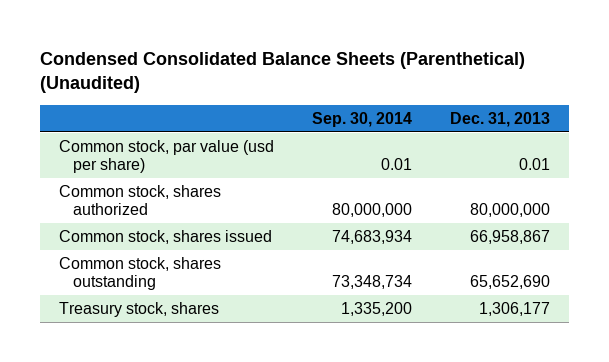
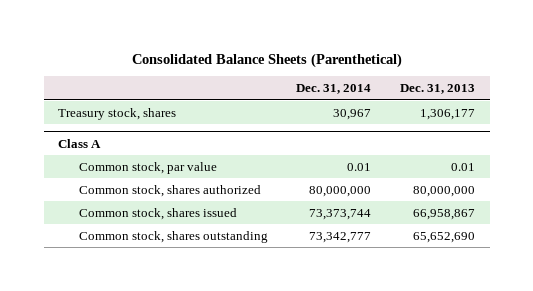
[40,51,526,94] Condensed Consolidated Balance Sheets (Parenthetical) (Unaudited) -> [131,52,402,68] Consolidated Balance Sheets (Parenthetical)
[312,111,413,127] Sep. 30, 2014 -> none
none -> [296,84,372,95] Dec. 31, 2014
[59,301,220,317] Treasury stock, shares -> [58,107,177,120] Treasury stock, shares
none -> [58,138,102,148] Class A
[59,139,275,174] Common stock, par value (usd per share) -> [78,161,217,174] Common stock, par value

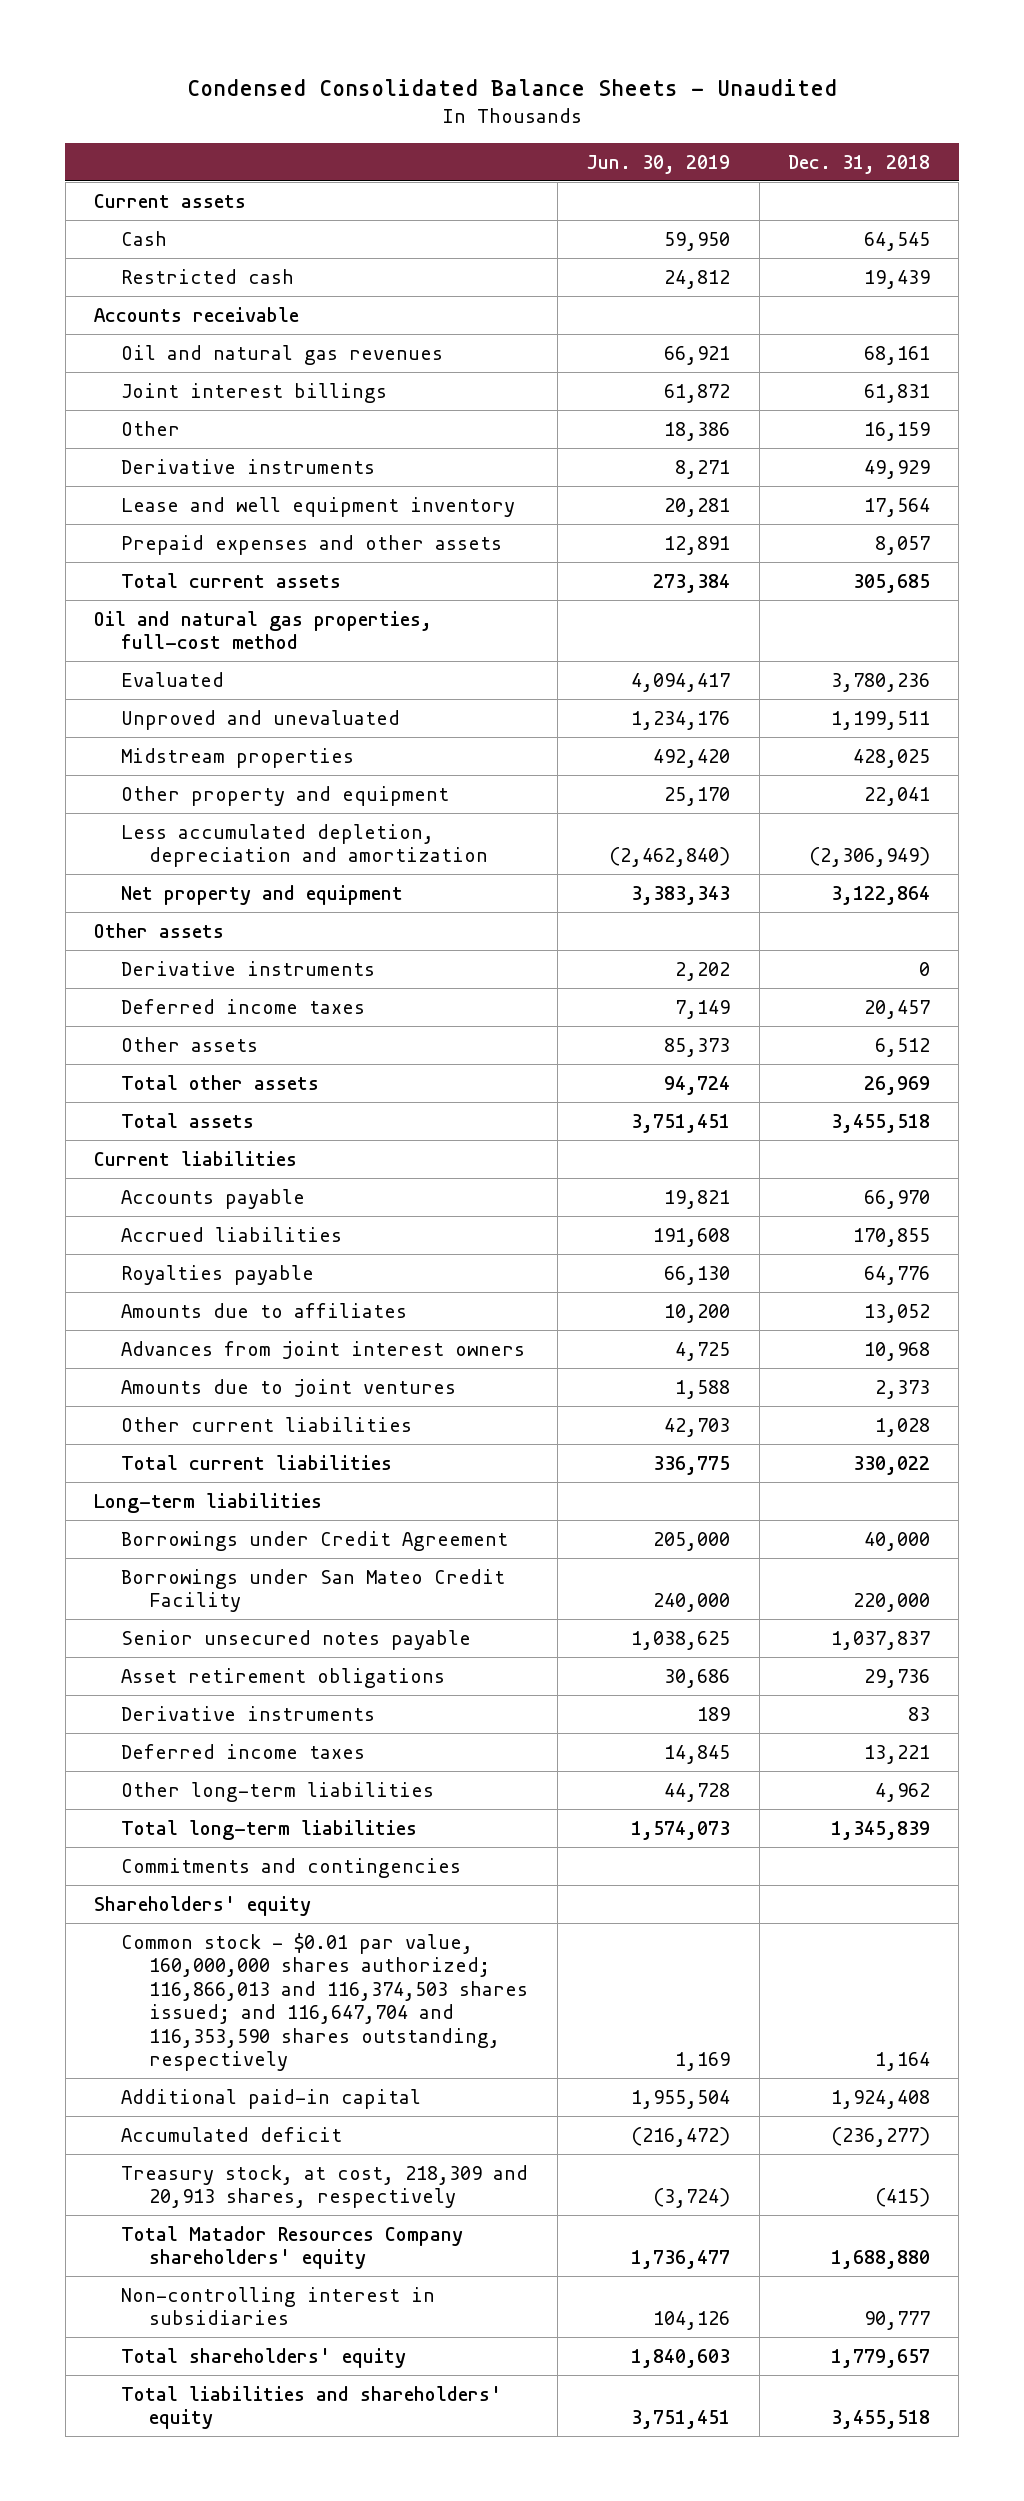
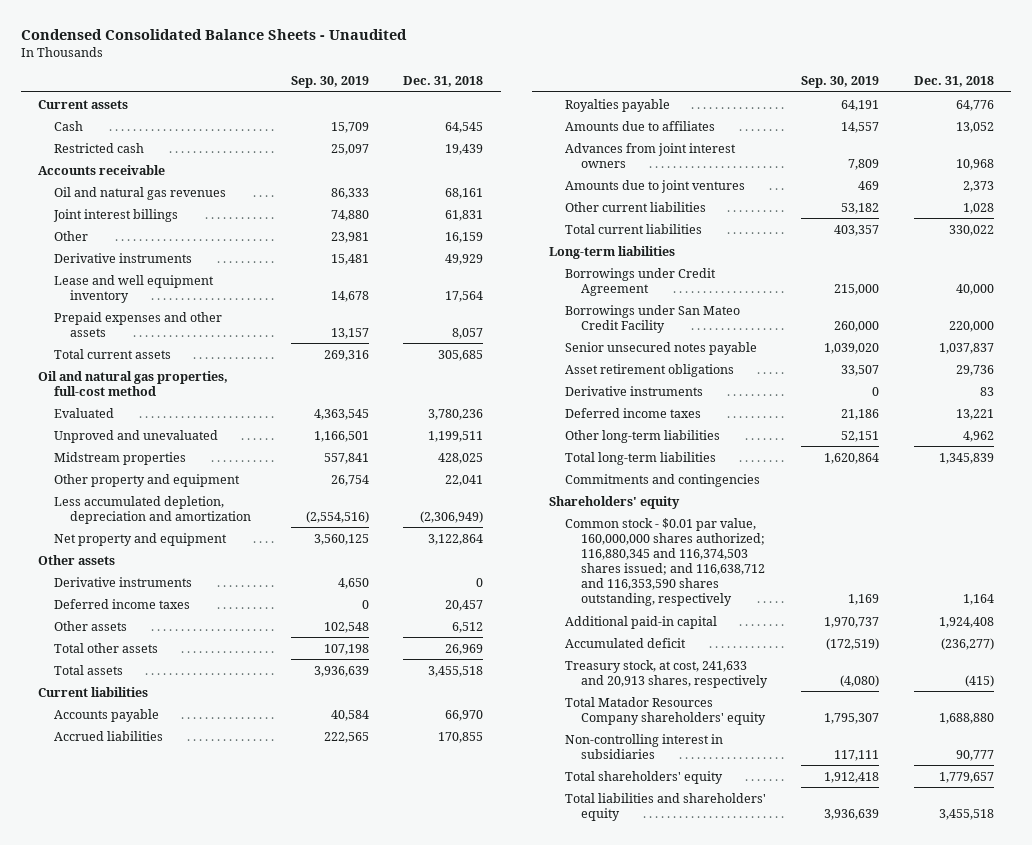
[586,154,731,174] Jun. 30, 2019 -> none
none -> [290,76,369,89] Sep. 30, 2019
[121,1932,529,2072] Common stock - $0.01 par value, 160,000,000 shares authorized; 116,866,013 and 116,374,503 shares issued; and 116,647,704 and 116,353,590 shares outstanding, respectively -> [564,517,765,606] Common stock - $0.01 par value, 160,000,000 shares authorized; 116,880,345 and 116,374,503 shares issued; and 116,638,712 and 116,353,590 shares outstanding, respectively
[121,2164,529,2209] Treasury stock, at cost, 218,309 and 20,913 shares, respectively -> [564,659,768,688] Treasury stock, at cost, 241,633 and 20,913 shares, respectively

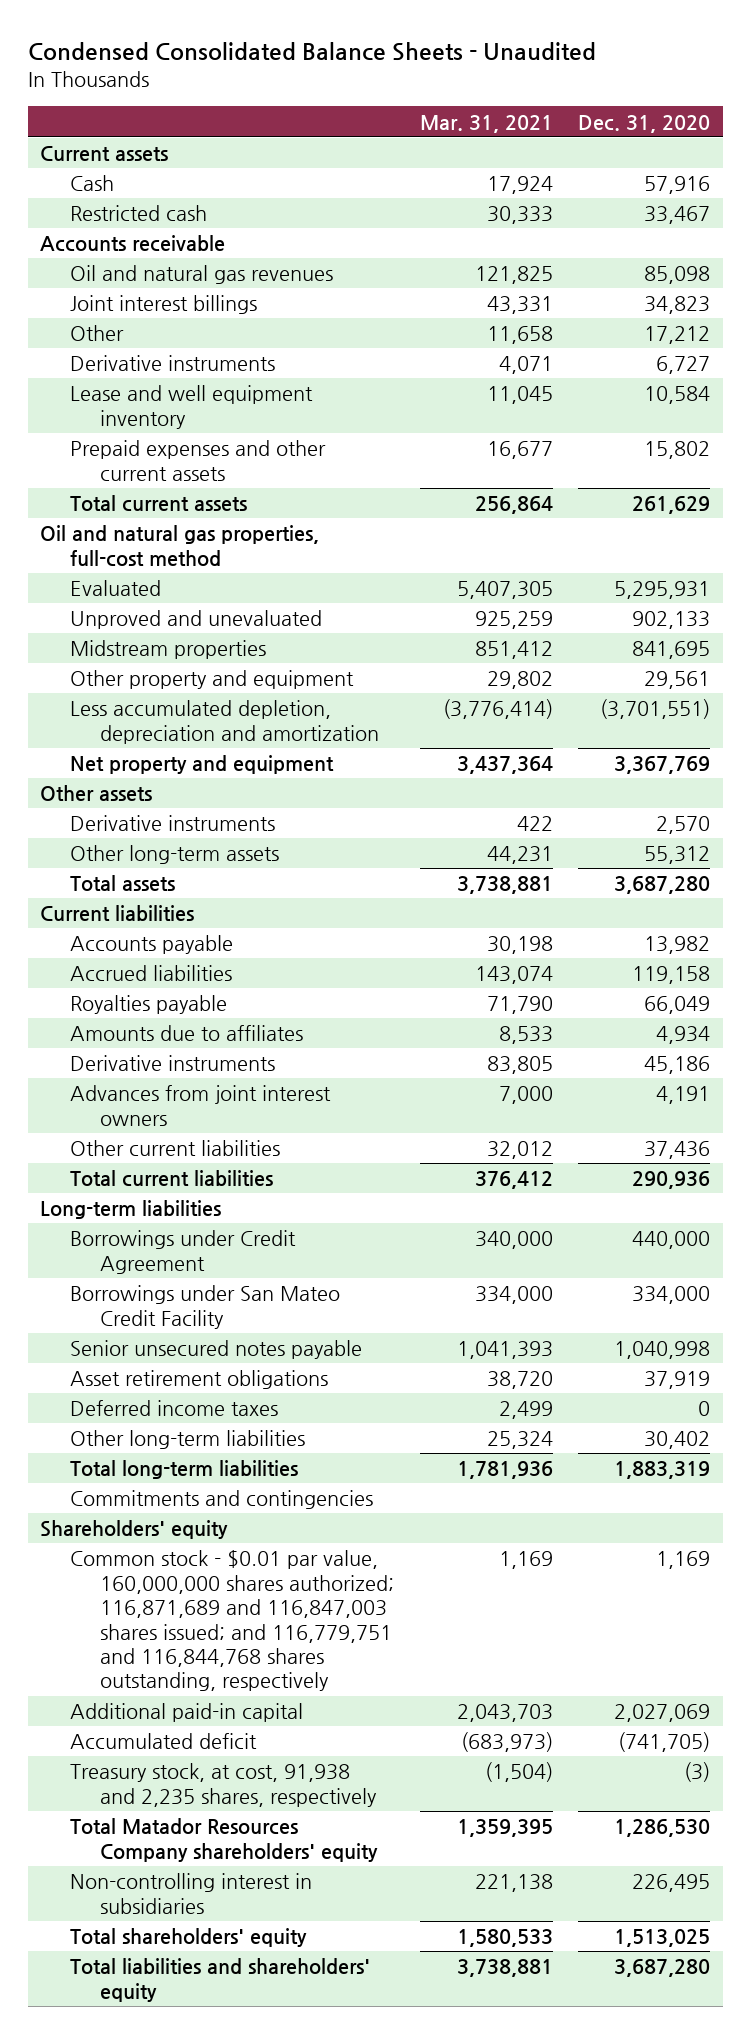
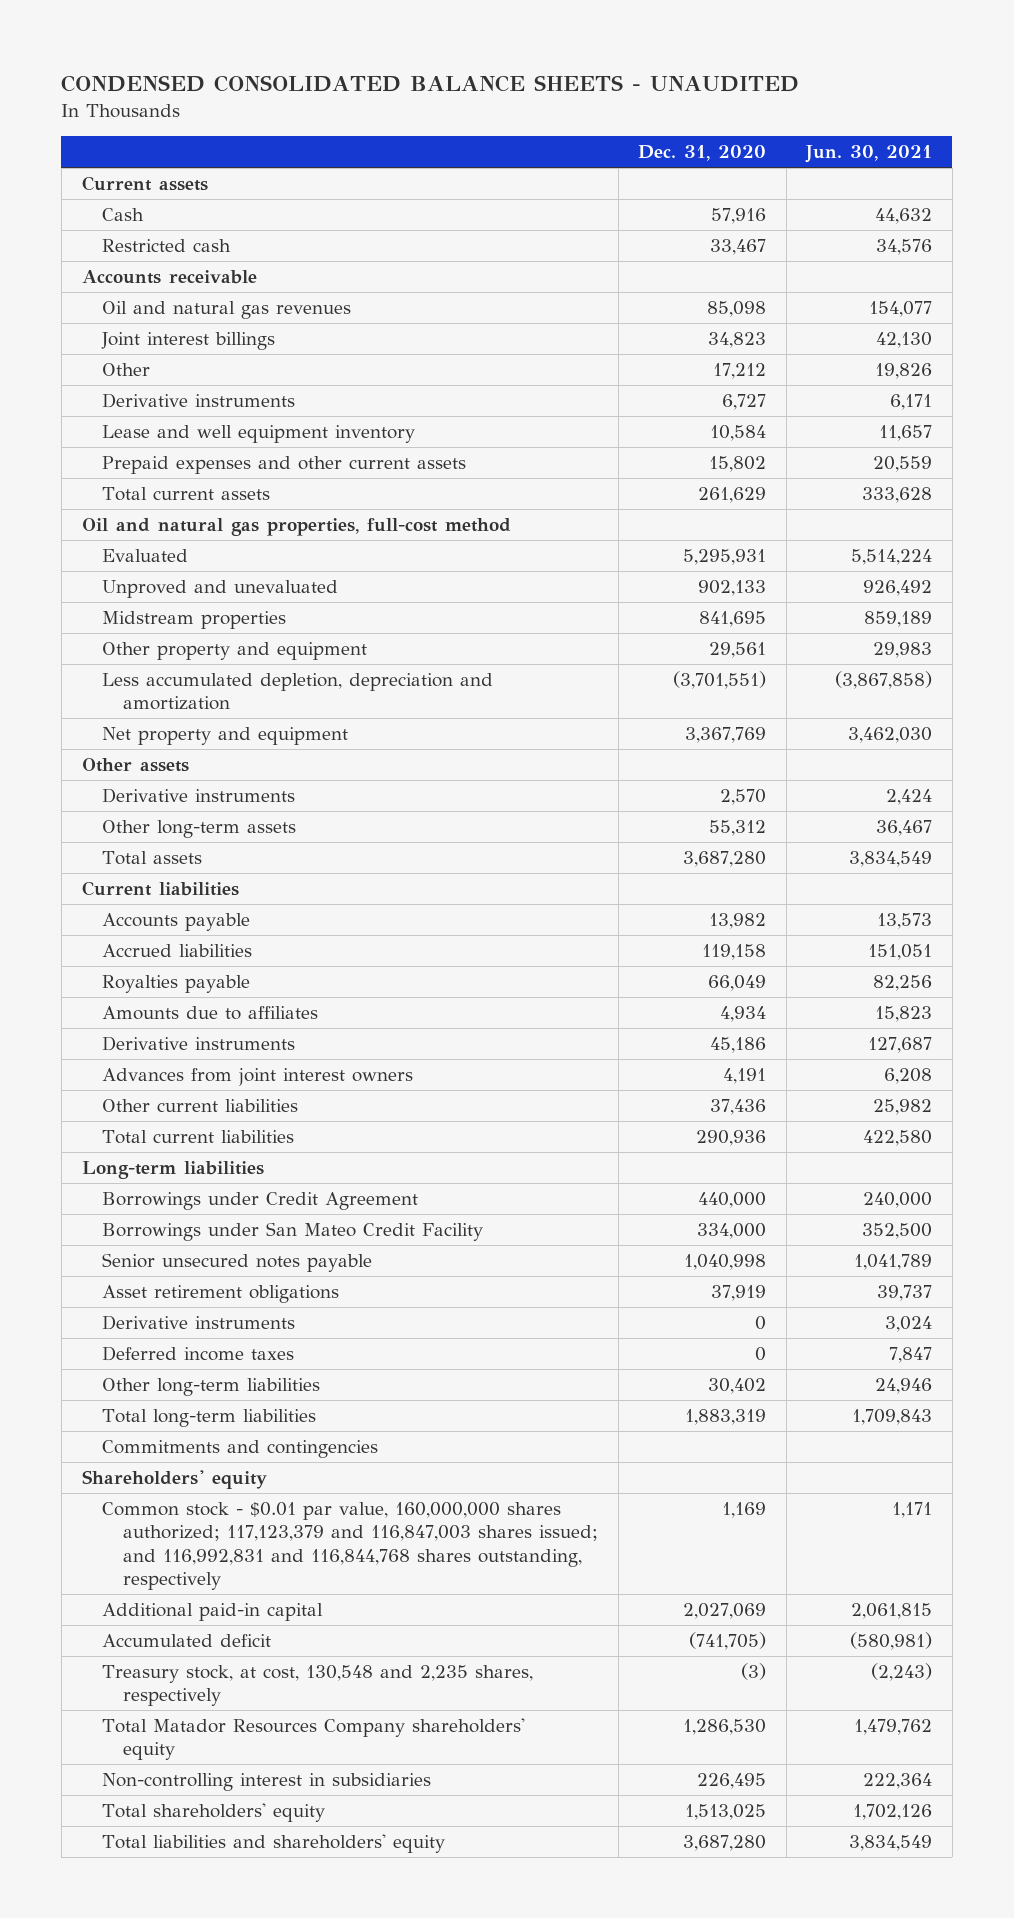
[27,41,596,61] Condensed Consolidated Balance Sheets - Unaudited -> [61,75,800,93] CONDENSED CONSOLIDATED BALANCE SHEETS - UNAUDITED
[419,114,553,133] Mar. 31, 2021 -> none
none -> [805,145,933,164] Jun. 30, 2021
none -> [102,1314,296,1330] Derivative instruments
[70,1550,395,1692] Common stock - $0.01 par value, 160,000,000 shares authorized; 116,871,689 and 116,847,003 shares issued; and 116,779,751 and 116,844,768 shares outstanding, respectively -> [102,1501,599,1590] Common stock - $0.01 par value, 160,000,000 shares authorized; 117,123,379 and 116,847,003 shares issued; and 116,992,831 and 116,844,768 shares outstanding, respectively
[70,1763,378,1807] Treasury stock, at cost, 91,938 and 2,235 shares, respectively -> [102,1664,534,1707] Treasury stock, at cost, 130,548 and 2,235 shares, respectively

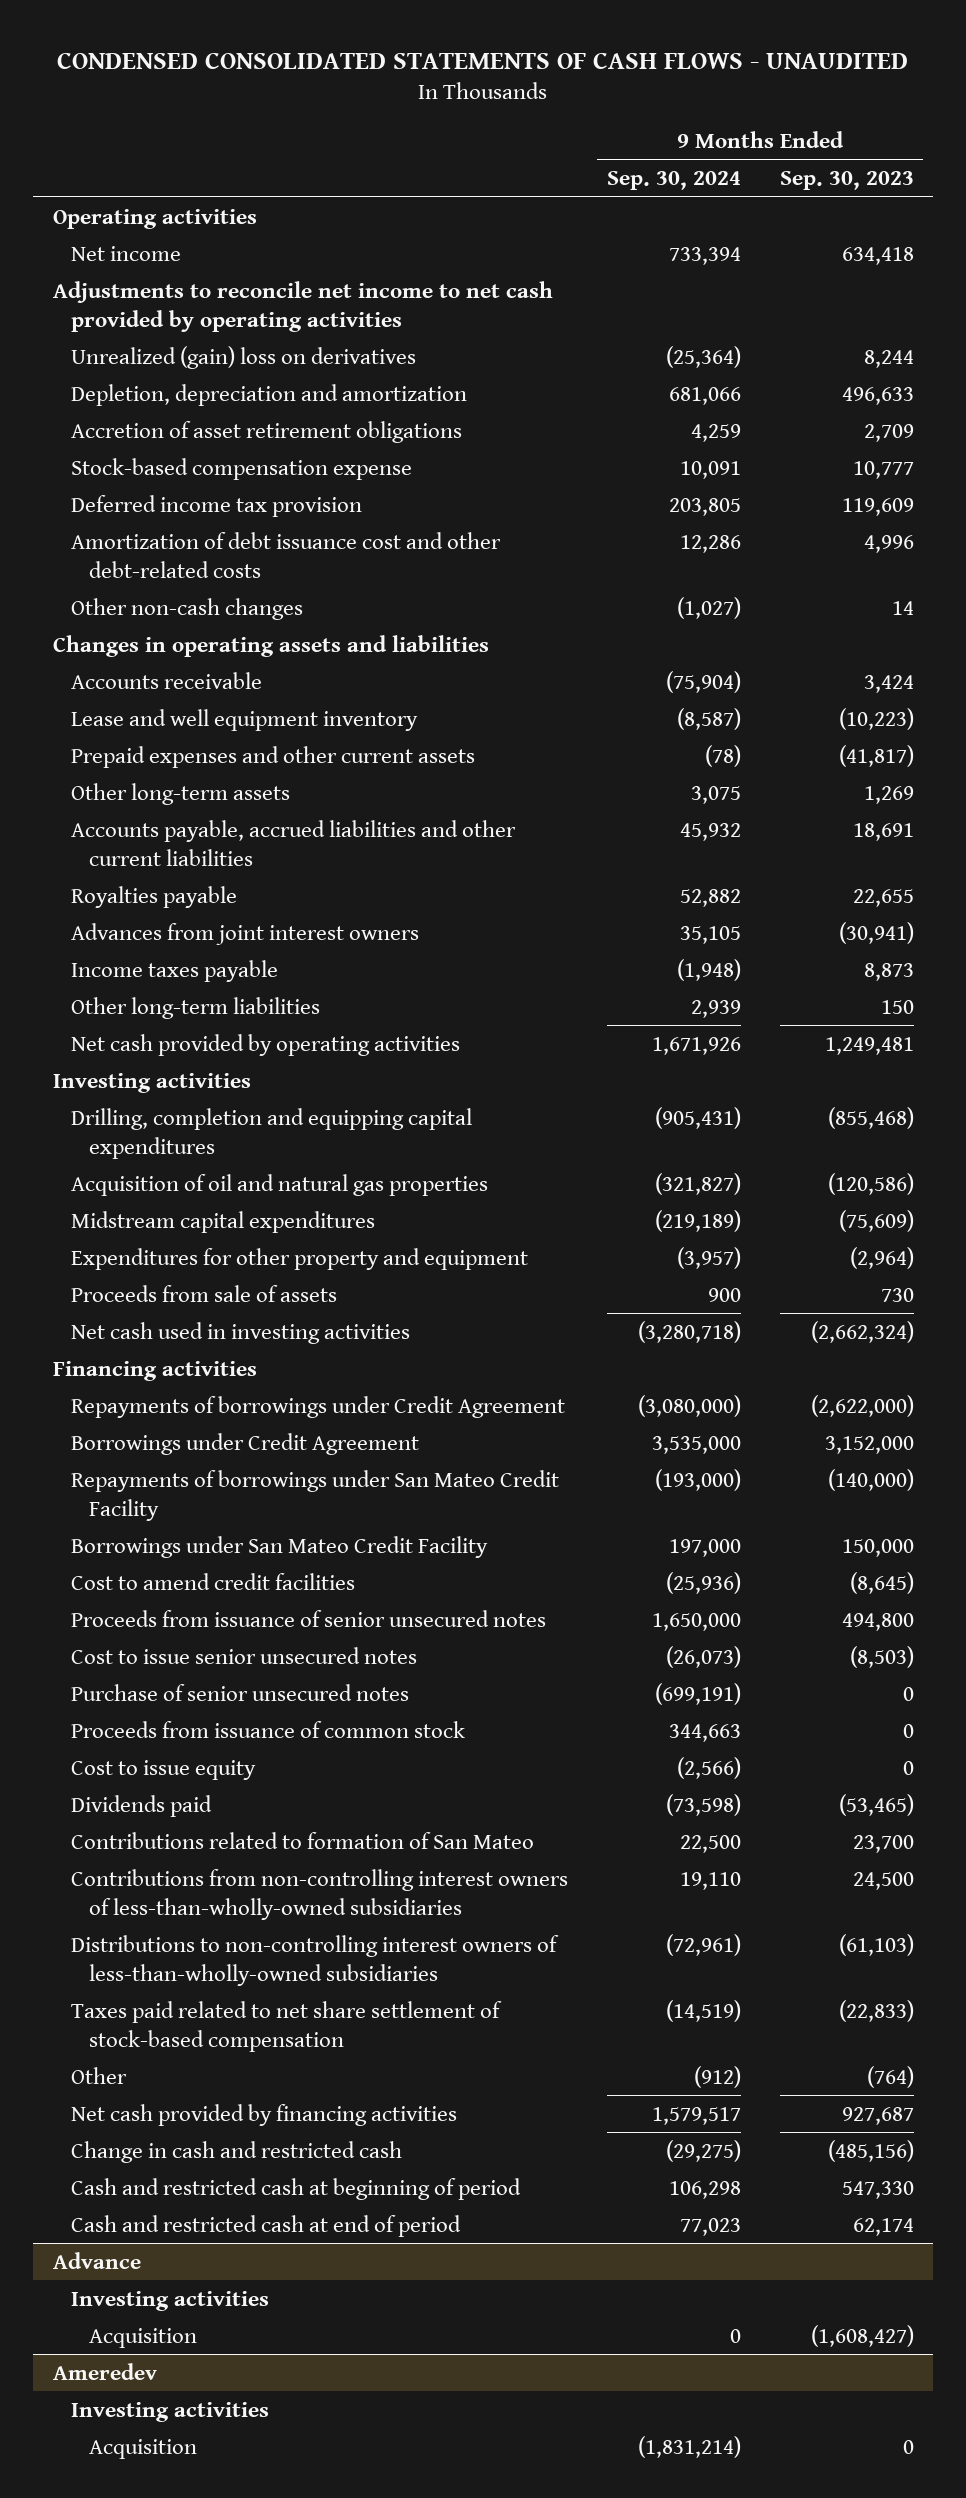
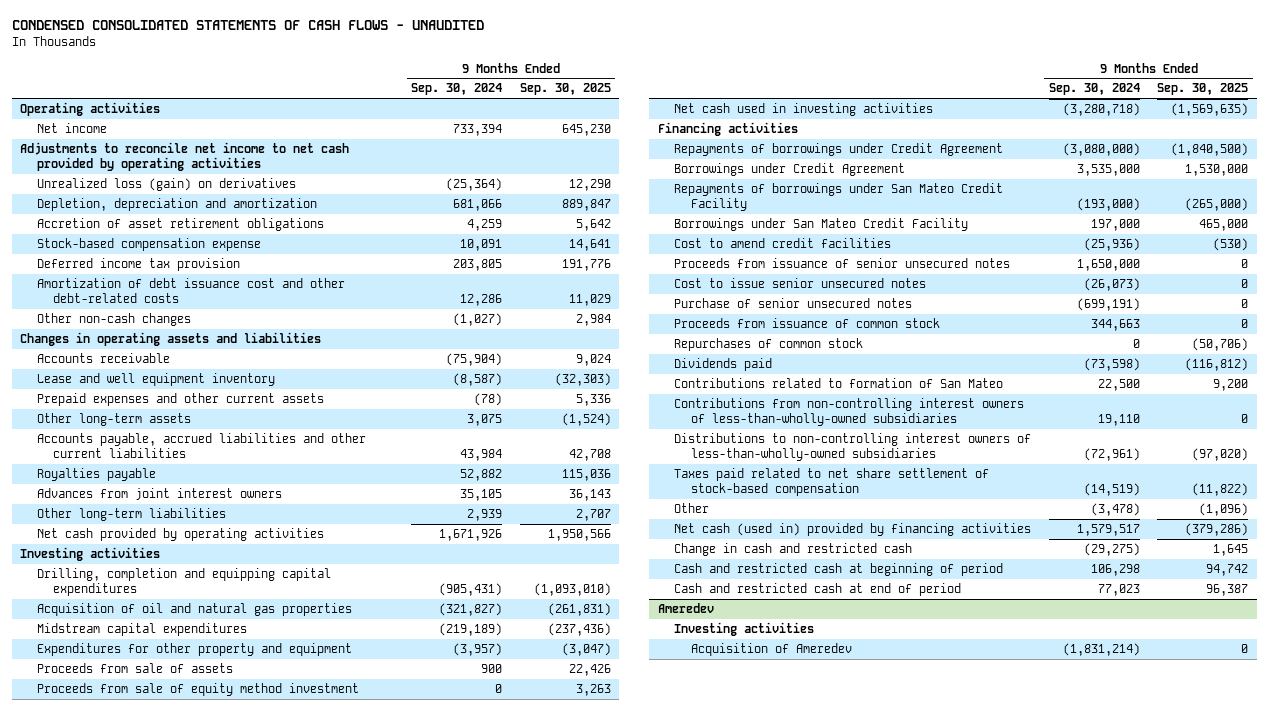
[779,171,914,191] Sep. 30, 2023 -> none
none -> [519,83,611,96] Sep. 30, 2025
[70,345,416,369] Unrealized (gain) loss on derivatives -> [36,178,296,192] Unrealized loss (gain) on derivatives
[679,822,741,841] 45,932 -> [460,449,503,462] 43,984
[70,959,278,982] Income taxes payable -> none
none -> [36,683,359,697] Proceeds from sale of equity method investment
[70,1759,256,1780] Cost to issue equity -> none
none -> [674,338,864,352] Repurchases of common stock
[693,2065,741,2088] (912) -> [1090,503,1140,517] (3,478)
[70,2103,457,2126] Net cash provided by financing activities -> [674,523,1032,537] Net cash (used in) provided by financing activities
[52,2251,141,2269] Advance -> none
[70,2290,269,2311] Investing activities -> none
[89,2327,198,2348] Acquisition -> none
[89,2438,198,2459] Acquisition -> [690,643,852,657] Acquisition of Ameredev

